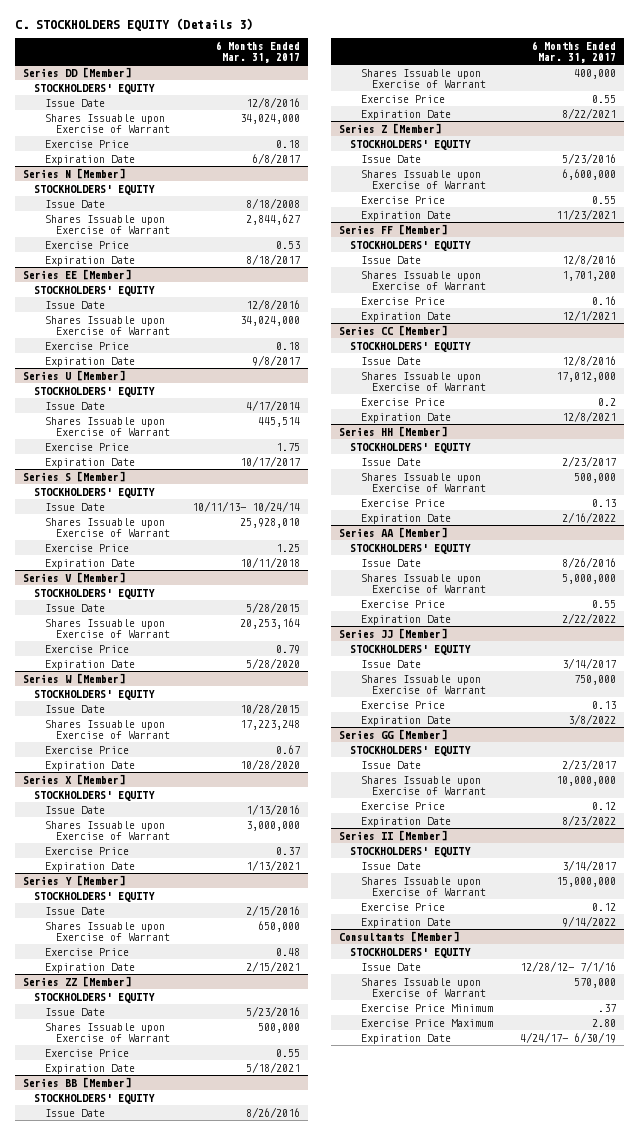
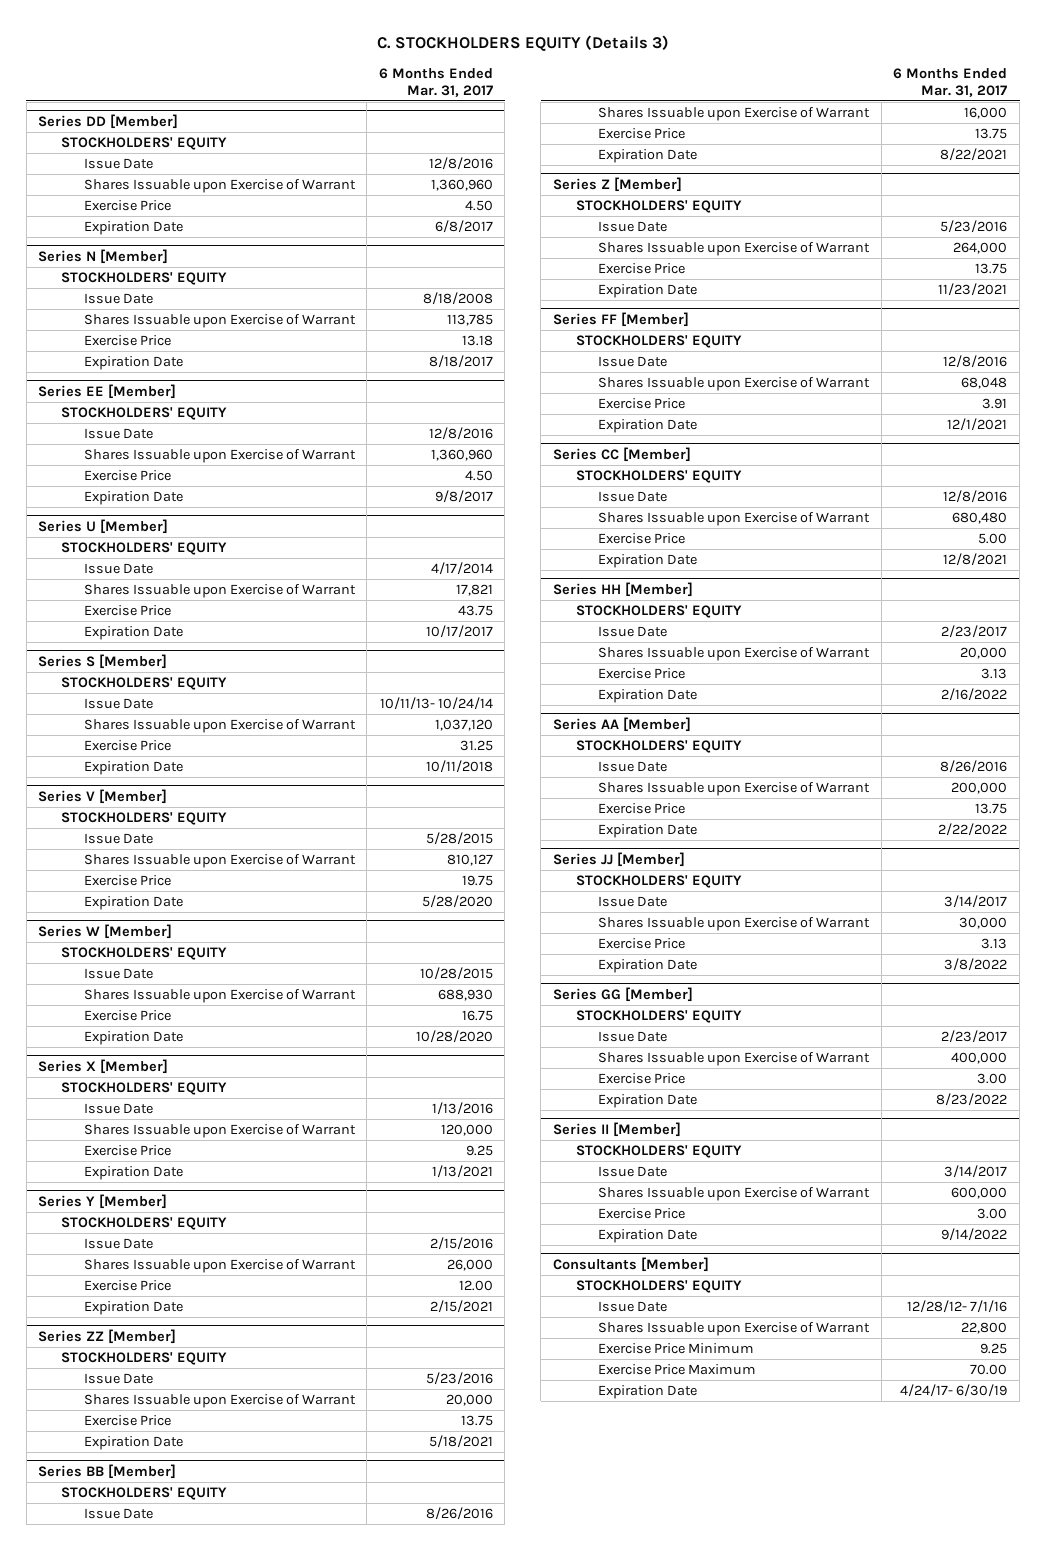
[240,113,301,124] 34,024,000 -> [430,179,493,192] 1,360,960
[276,139,301,148] 0.18 -> [464,200,493,212] 4.50
[246,213,301,225] 2,844,627 -> [446,314,493,327] 113,785
[276,240,301,249] 0.53 -> [461,335,493,347] 13.18
[240,315,301,326] 34,024,000 -> [430,449,493,462] 1,360,960
[276,341,301,350] 0.18 -> [464,470,493,482] 4.50
[258,416,301,427] 445,514 -> [455,584,493,597] 17,821
[276,442,301,451] 1.75 -> [457,605,493,617] 43.75
[240,517,301,528] 25,928,010 -> [434,719,493,732] 1,037,120
[276,543,301,552] 1.25 -> [459,740,493,752] 31.25
[240,617,301,629] 20,253,164 -> [446,854,493,867] 810,127
[276,644,301,654] 0.79 -> [461,875,493,887] 19.75
[240,719,301,730] 17,223,248 -> [437,989,493,1002] 688,930
[276,744,301,754] 0.67 -> [461,1010,493,1022] 16.75
[246,820,301,831] 3,000,000 -> [440,1124,493,1137] 120,000
[276,846,301,855] 0.37 -> [465,1145,493,1157] 9.25
[258,920,301,932] 650,000 -> [446,1259,493,1272] 26,000
[276,947,301,956] 0.48 -> [458,1280,493,1292] 12.00
[258,1022,301,1033] 500,000 -> [445,1394,493,1407] 20,000
[276,1048,301,1057] 0.55 -> [460,1415,493,1427] 13.75
[574,68,617,79] 400,000 -> [964,107,1008,120] 16,000
[592,94,617,103] 0.55 -> [975,128,1008,140] 13.75
[562,168,617,180] 6,600,000 -> [953,242,1008,255] 264,000
[592,195,617,204] 0.55 -> [975,263,1008,275] 13.75
[562,270,617,281] 1,701,200 -> [961,377,1008,390] 68,048
[592,295,617,305] 0.16 -> [982,398,1008,410] 3.91
[556,371,617,382] 17,012,000 -> [952,512,1008,525] 680,480
[598,397,617,406] 0.2 -> [978,533,1008,545] 5.00
[574,472,617,483] 500,000 -> [960,647,1008,660] 20,000
[592,498,617,507] 0.13 -> [981,668,1008,680] 3.13
[562,573,617,584] 5,000,000 -> [951,782,1008,795] 200,000
[592,599,617,608] 0.55 -> [975,803,1008,815] 13.75
[574,674,617,685] 750,000 -> [959,917,1008,930] 30,000
[592,700,617,709] 0.13 -> [981,938,1008,950] 3.13
[556,775,617,786] 10,000,000 -> [951,1052,1008,1065] 400,000
[592,801,617,810] 0.12 -> [977,1073,1008,1085] 3.00
[556,876,617,887] 15,000,000 -> [951,1187,1008,1200] 600,000
[592,902,617,911] 0.12 -> [977,1208,1008,1220] 3.00
[574,977,617,988] 570,000 -> [961,1322,1008,1335] 22,800
[598,1003,617,1012] .37 -> [980,1343,1008,1355] 9.25
[592,1018,617,1027] 2.80 -> [970,1364,1008,1376] 70.00

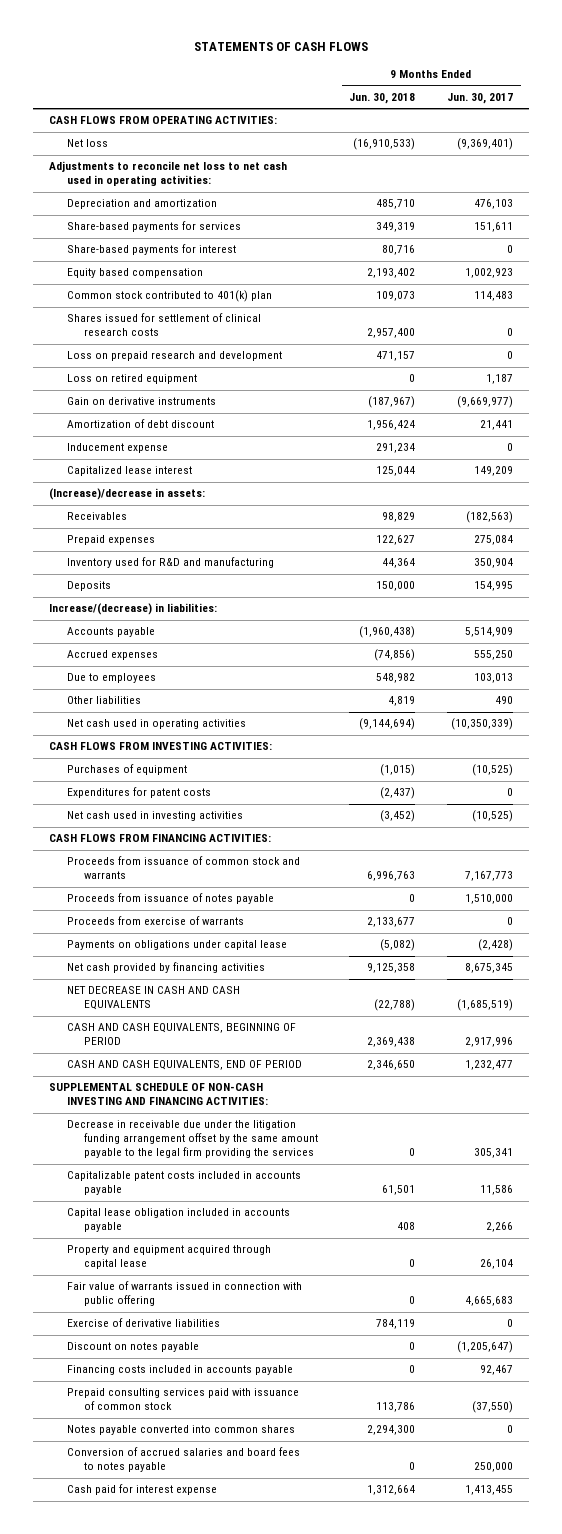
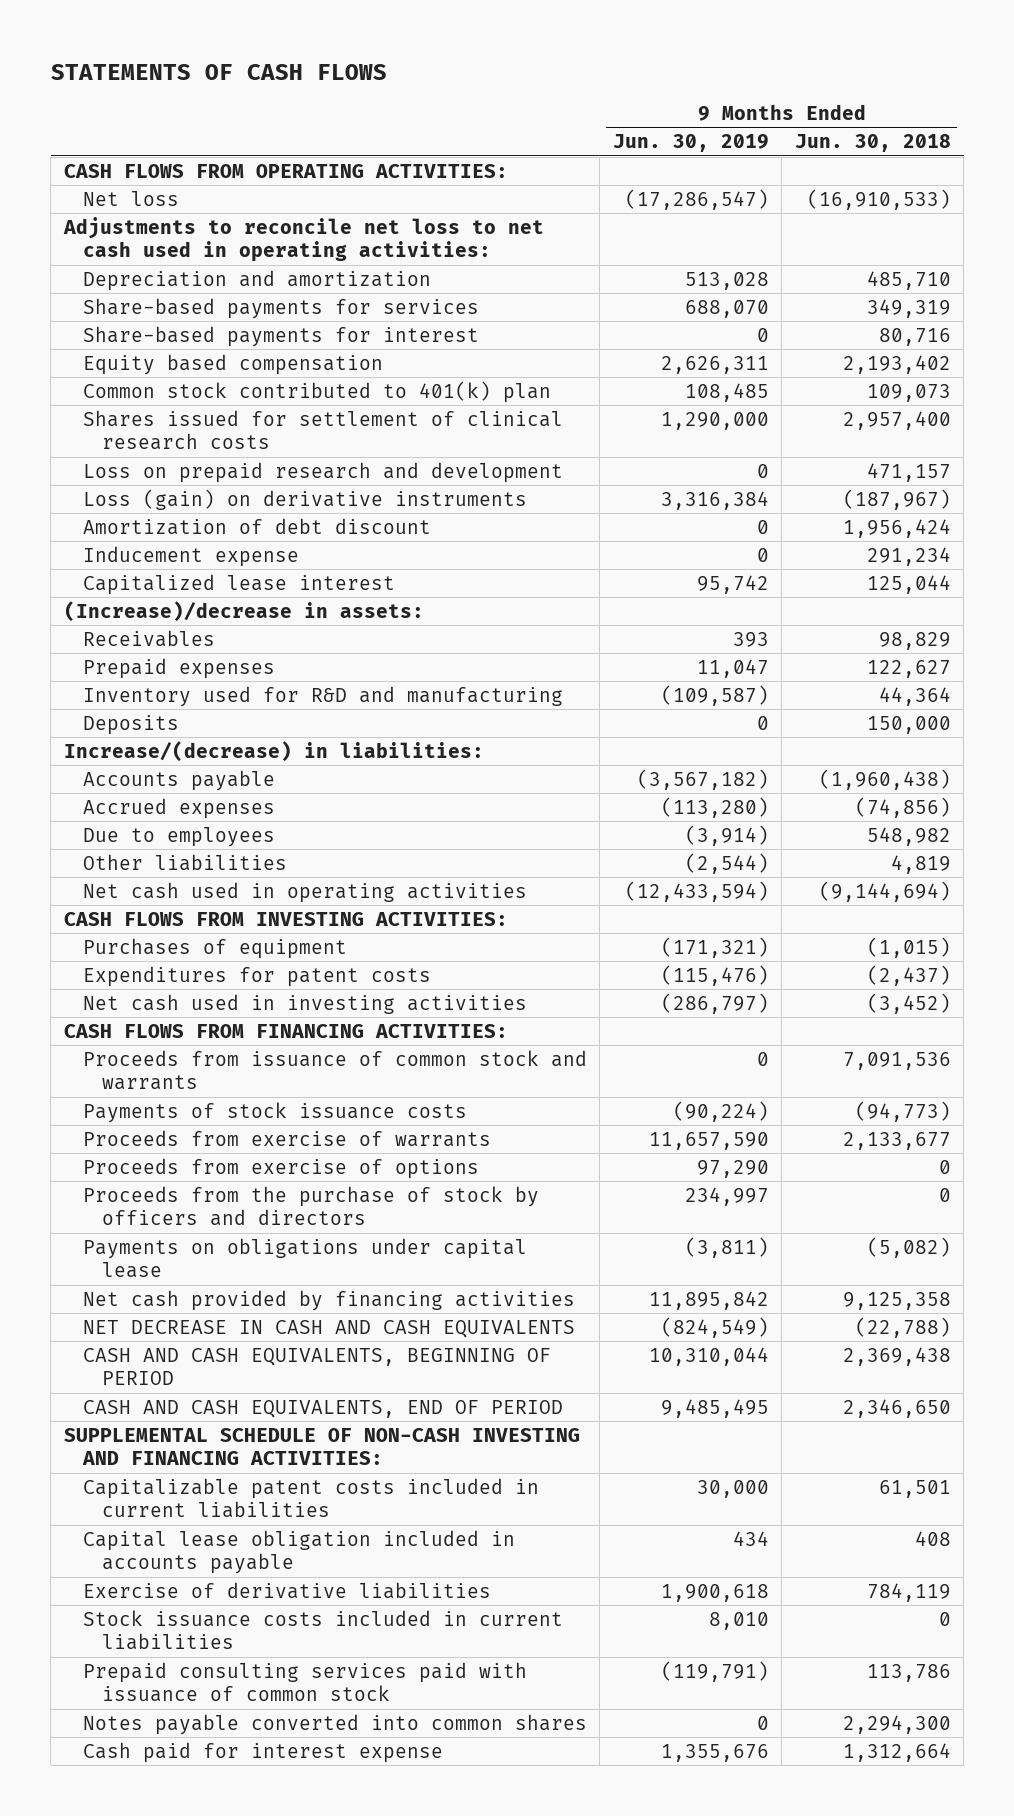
[447,93,514,105] Jun. 30, 2017 -> none
none -> [612,134,769,153] Jun. 30, 2019
[66,374,197,385] Loss on retired equipment -> none
[66,397,216,406] Gain on derivative instruments -> [82,488,527,510] Loss (gain) on derivative instruments
[66,893,274,905] Proceeds from issuance of notes payable -> none
[367,871,416,882] 6,996,763 -> [842,1051,951,1070] 7,091,536
none -> [82,1101,467,1123] Payments of stock issuance costs
none -> [82,1157,479,1179] Proceeds from exercise of options
none -> [82,1185,539,1227] Proceeds from the purchase of stock by officers and directors
[66,1120,318,1159] Decrease in receivable due under the litigation funding arrangement offset by the same amount payable to the legal firm providing the services -> none
[66,1171,301,1196] Capitalizable patent costs included in accounts payable -> [82,1477,539,1519] Capitalizable patent costs included in current liabilities
[66,1245,271,1270] Property and equipment acquired through capital lease -> none
[66,1281,302,1307] Fair value of warrants issued in connection with public offering -> none
[66,1342,199,1353] Discount on notes payable -> none
[66,1365,293,1376] Financing costs included in accounts payable -> none
none -> [82,1609,563,1651] Stock issuance costs included in current liabilities
[66,1447,300,1473] Conversion of accrued salaries and board fees to notes payable -> none

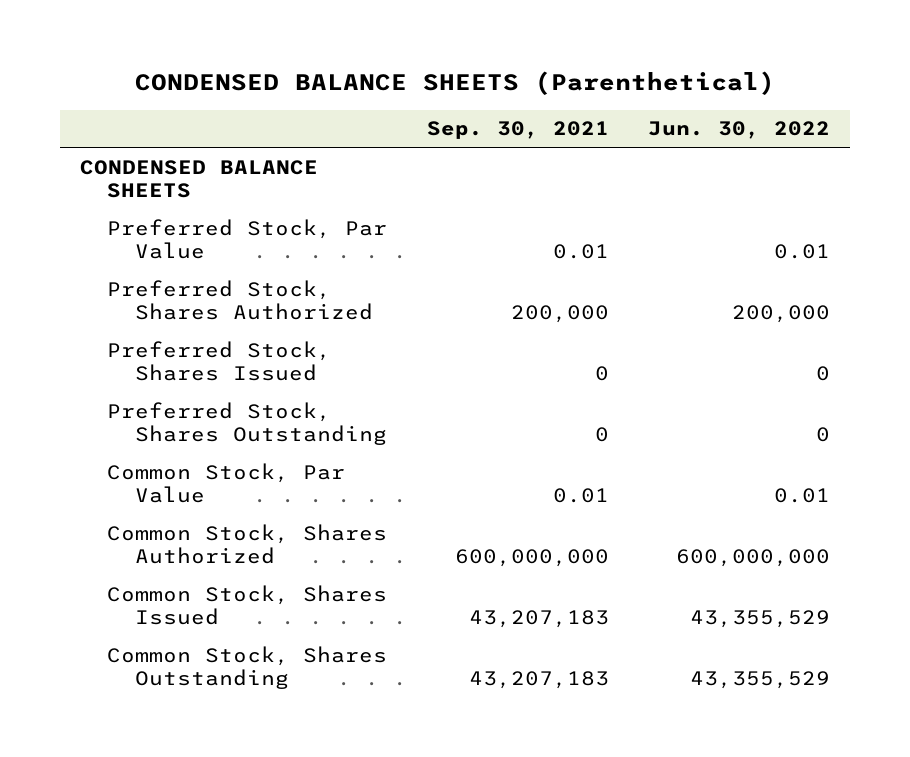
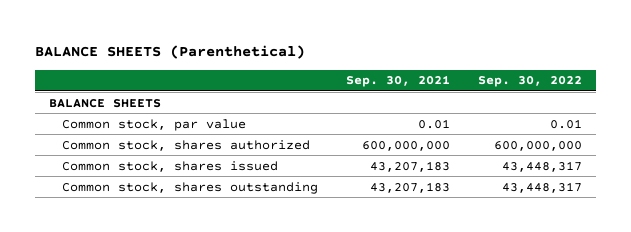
[135,71,776,96] CONDENSED BALANCE SHEETS (Parenthetical) -> [34,44,305,59] BALANCE SHEETS (Parenthetical)
[648,121,831,140] Jun. 30, 2022 -> none
none -> [477,76,582,88] Sep. 30, 2022
[107,218,388,259] Preferred Stock, Par Value -> none
[107,279,373,320] Preferred Stock, Shares Authorized -> none
[107,340,332,381] Preferred Stock, Shares Issued -> none
[107,401,387,445] Preferred Stock, Shares Outstanding -> none
[79,159,318,198] CONDENSED BALANCE SHEETS -> [48,98,161,108] BALANCE SHEETS
[107,462,346,503] Common Stock, Par Value -> [62,118,247,131] Common stock, par value
[107,523,388,564] Common Stock, Shares Authorized -> [62,139,311,151] Common stock, shares authorized
[107,584,388,625] Common Stock, Shares Issued -> [62,160,279,172] Common stock, shares issued
[107,645,388,689] Common Stock, Shares Outstanding -> [62,181,319,194] Common stock, shares outstanding

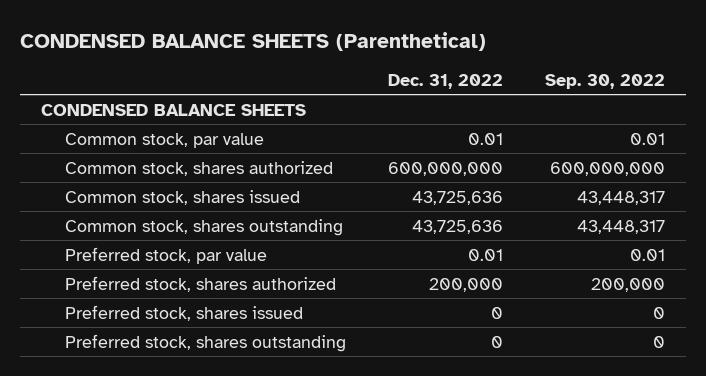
[34,44,305,59] BALANCE SHEETS (Parenthetical) -> [20,31,487,51] CONDENSED BALANCE SHEETS (Parenthetical)
[345,75,450,88] Sep. 30, 2021 -> none
none -> [387,73,503,89] Dec. 31, 2022
[48,98,161,108] BALANCE SHEETS -> [41,103,307,116] CONDENSED BALANCE SHEETS
none -> [64,246,267,264] Preferred stock, par value
none -> [64,275,336,292] Preferred stock, shares authorized
none -> [64,304,303,321] Preferred stock, shares issued
none -> [64,333,346,352] Preferred stock, shares outstanding

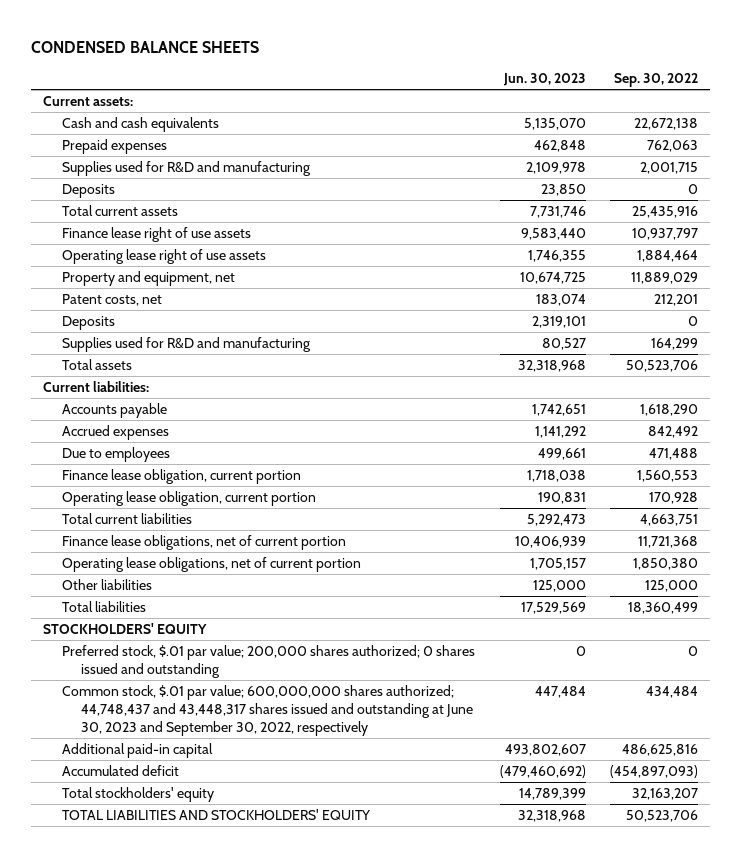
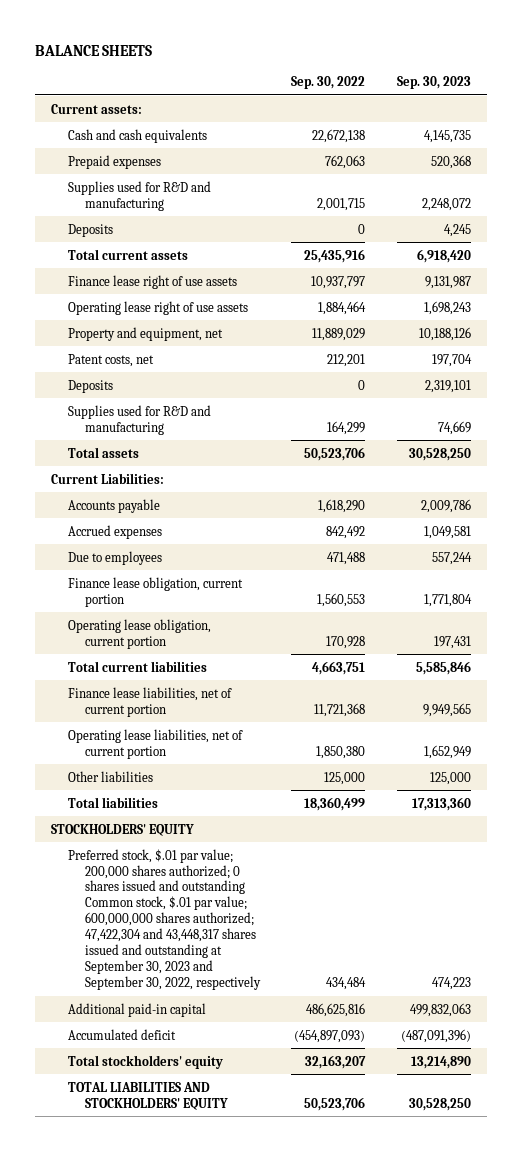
[31,40,260,53] CONDENSED BALANCE SHEETS -> [35,44,153,56] BALANCE SHEETS
[502,72,586,86] Jun. 30, 2023 -> none
none -> [396,76,471,90] Sep. 30, 2023
[43,381,150,393] Current liabilities: -> [50,472,164,484] Current Liabilities:
[62,535,347,551] Finance lease obligations, net of current portion -> [67,686,232,717] Finance lease liabilities, net of current portion
[62,557,362,573] Operating lease obligations, net of current portion -> [67,728,243,759] Operating lease liabilities, net of current portion
[62,645,476,678] Preferred stock, $.01 par value; 200,000 shares authorized; 0 shares issued and outstanding -> none
[62,685,473,736] Common stock, $.01 par value; 600,000,000 shares authorized; 44,748,437 and 43,448,317 shares issued and outstanding at June 30, 2023 and September 30, 2022, respectively -> [67,848,261,991] Preferred stock, $.01 par value; 200,000 shares authorized; 0 shares issued and outstanding Common stock, $.01 par value; 600,000,000 shares authorized; 47,422,304 and 43,448,317 shares issued and outstanding at September 30, 2023 and September 30, 2022, respectively

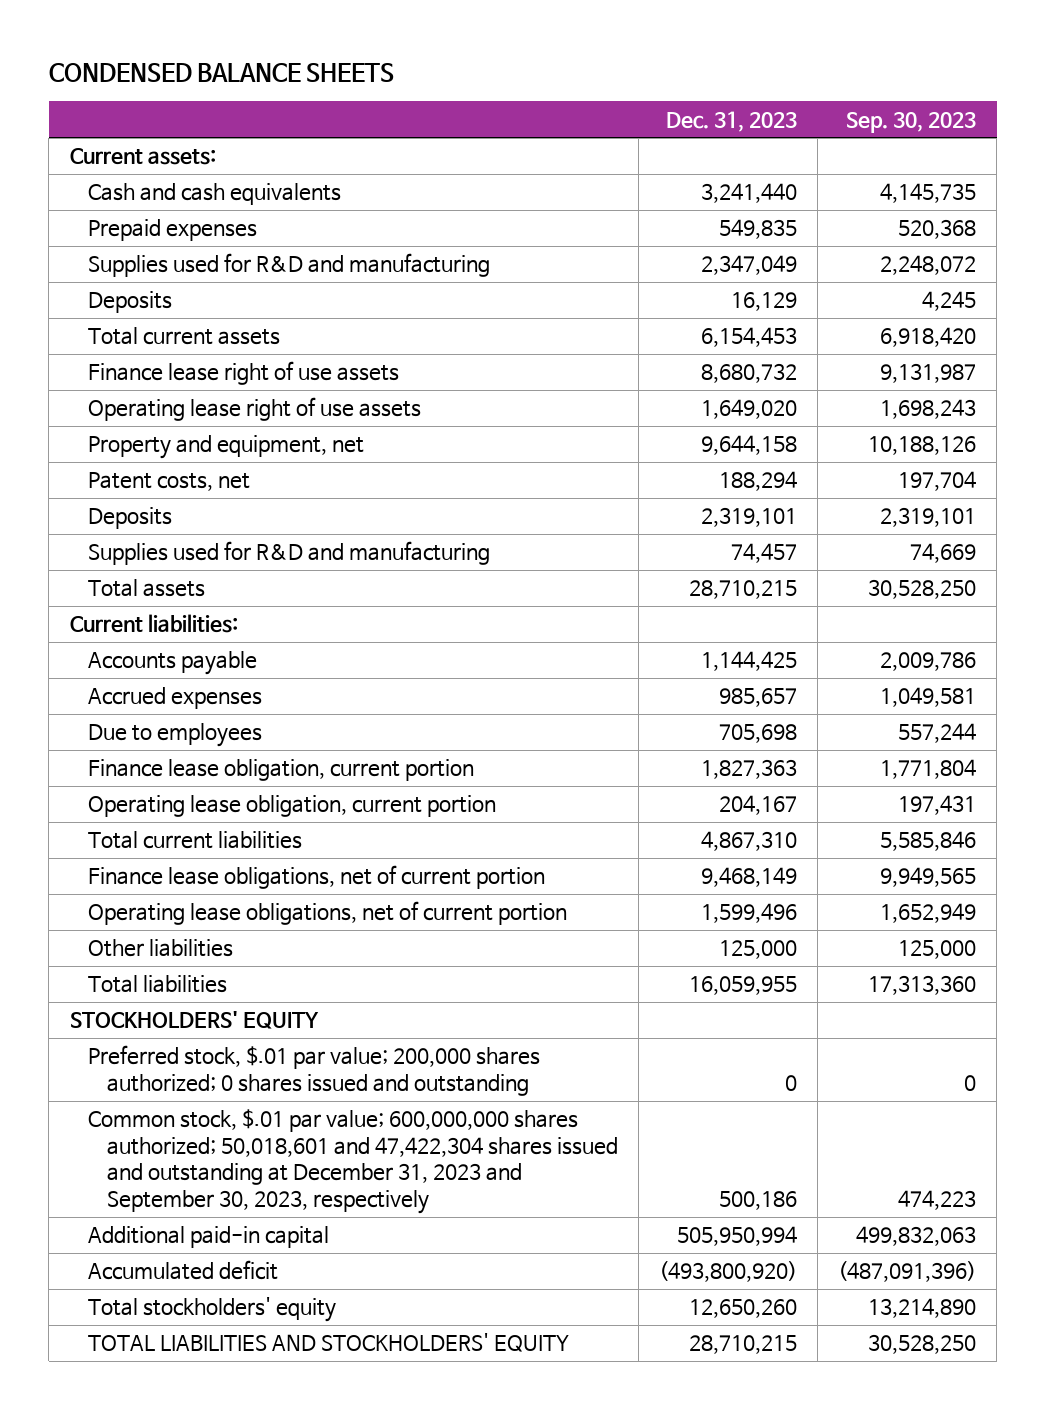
[35,44,153,56] BALANCE SHEETS -> [48,62,394,82] CONDENSED BALANCE SHEETS
[291,76,366,90] Sep. 30, 2022 -> none
none -> [665,110,797,132] Dec. 31, 2023
[50,472,164,484] Current Liabilities: -> [69,614,238,634] Current liabilities:
[67,686,232,717] Finance lease liabilities, net of current portion -> [88,865,546,890] Finance lease obligations, net of current portion
[67,728,243,759] Operating lease liabilities, net of current portion -> [88,901,568,926] Operating lease obligations, net of current portion
none -> [88,1045,541,1096] Preferred stock, $.01 par value; 200,000 shares authorized; 0 shares issued and outstanding
[67,848,261,991] Preferred stock, $.01 par value; 200,000 shares authorized; 0 shares issued and outstanding Common stock, $.01 par value; 600,000,000 shares authorized; 47,422,304 and 43,448,317 shares issued and outstanding at September 30, 2023 and September 30, 2022, respectively -> [88,1109,618,1214] Common stock, $.01 par value; 600,000,000 shares authorized; 50,018,601 and 47,422,304 shares issued and outstanding at December 31, 2023 and September 30, 2023, respectively

